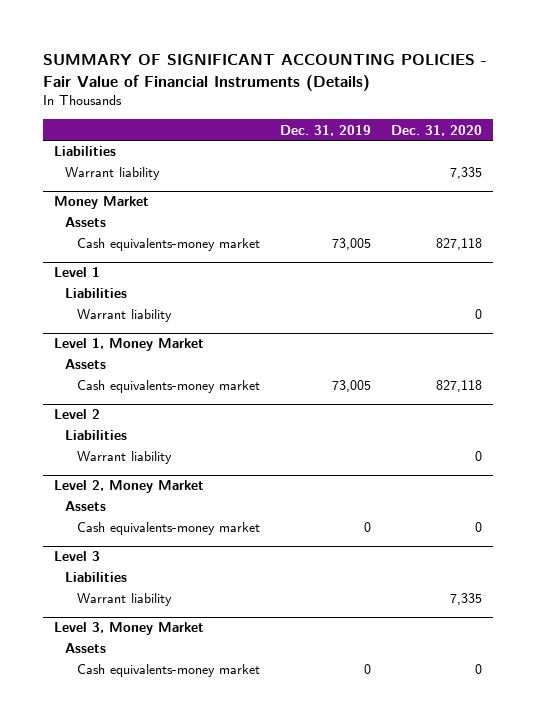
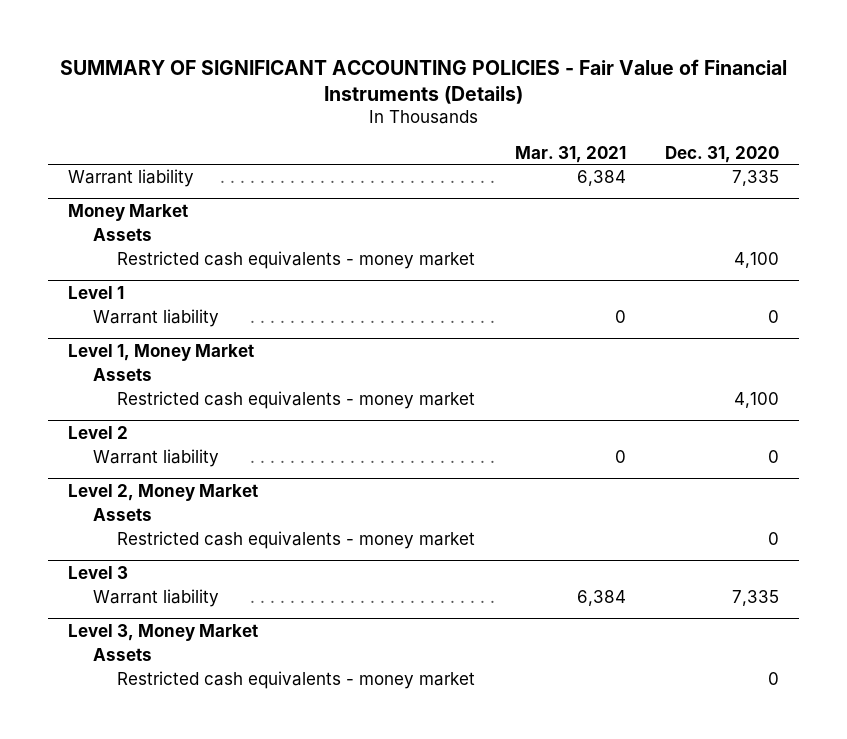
[280,124,372,136] Dec. 31, 2019 -> none
none -> [514,145,626,163] Mar. 31, 2021
[53,146,116,157] Liabilities -> none
[76,238,260,252] Cash equivalents-money market -> [116,251,475,270] Restricted cash equivalents - money market
[436,238,483,251] 827,118 -> [734,252,780,269] 4,100
[65,288,128,299] Liabilities -> none
[76,380,260,394] Cash equivalents-money market -> [116,391,475,410] Restricted cash equivalents - money market
[436,380,483,393] 827,118 -> [734,392,780,409] 4,100
[65,430,128,441] Liabilities -> none
[76,522,260,536] Cash equivalents-money market -> [116,531,475,550] Restricted cash equivalents - money market
[65,572,128,583] Liabilities -> none
[76,664,260,678] Cash equivalents-money market -> [116,671,475,690] Restricted cash equivalents - money market

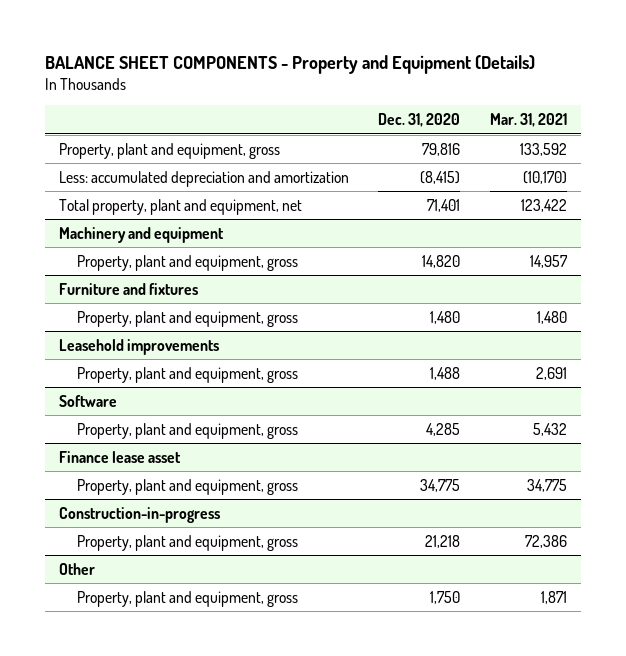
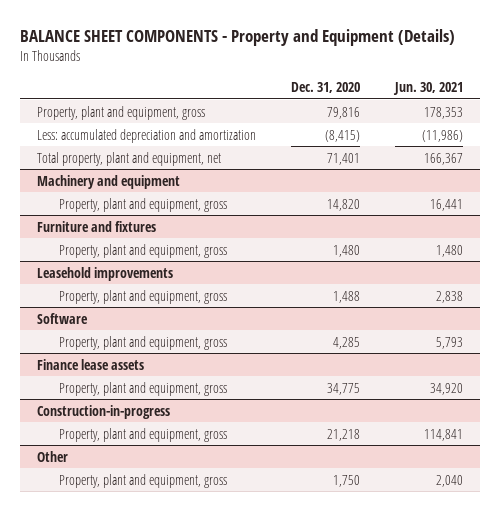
[489,112,567,127] Mar. 31, 2021 -> none
none -> [392,82,463,96] Jun. 30, 2021
[59,450,182,463] Finance lease asset -> [37,358,145,370] Finance lease assets

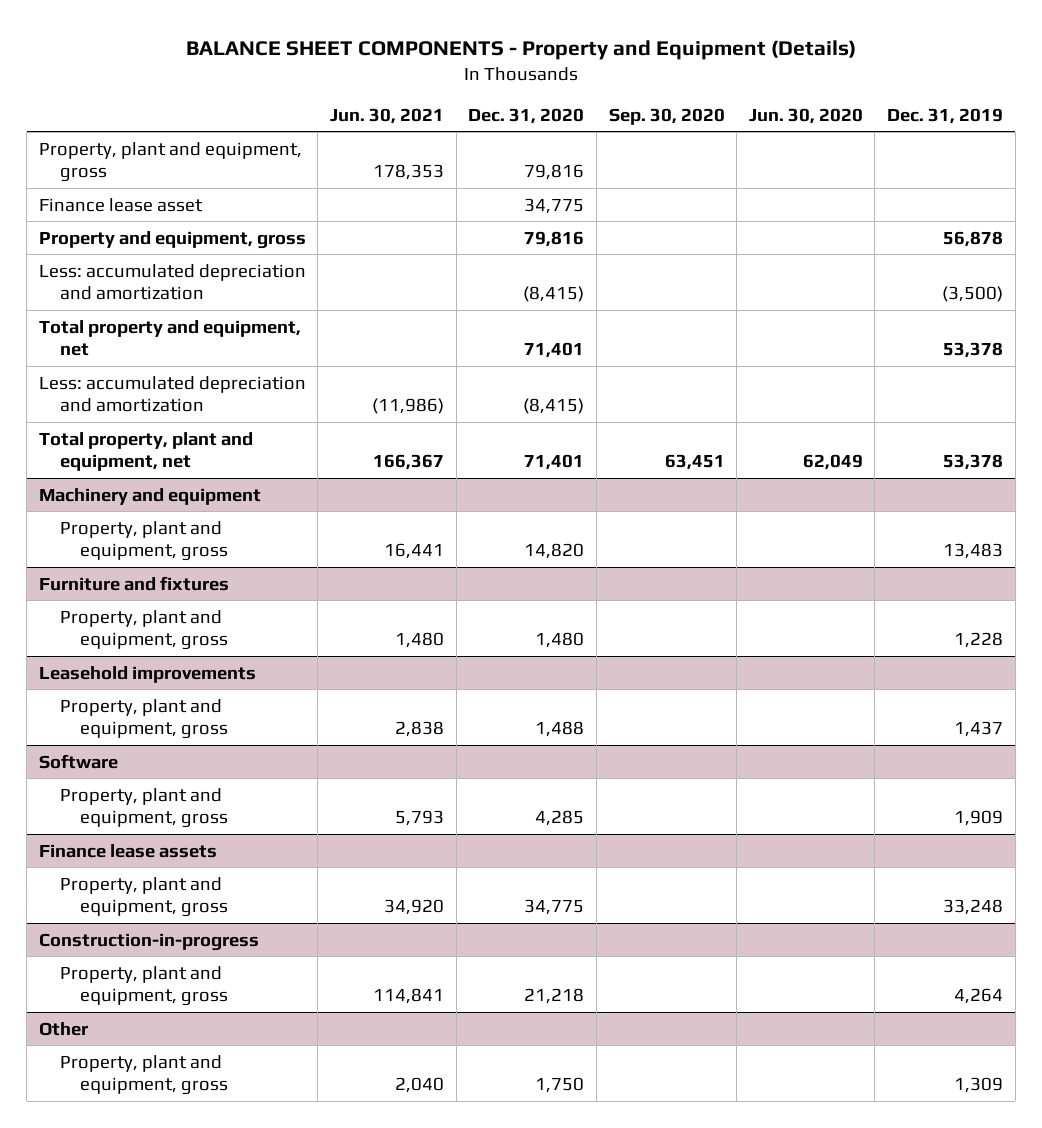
none -> [608,107,725,125] Sep. 30, 2020
none -> [748,107,863,124] Jun. 30, 2020
none -> [887,107,1004,124] Dec. 31, 2019
none -> [38,197,203,212] Finance lease asset
none -> [38,230,306,249] Property and equipment, gross
none -> [38,263,306,300] Less: accumulated depreciation and amortization
none -> [38,319,301,356] Total property and equipment, net

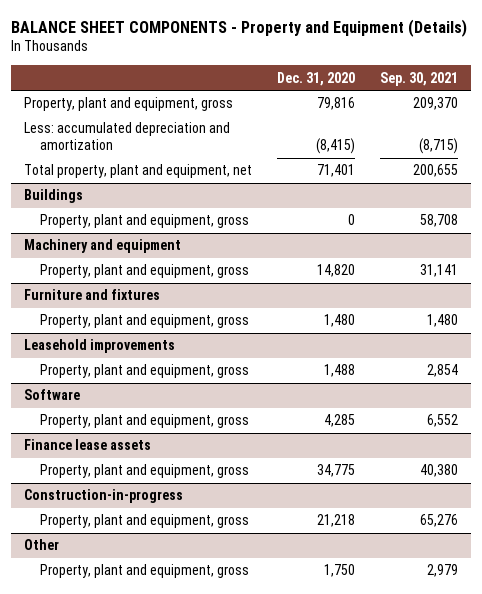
[330,107,445,124] Jun. 30, 2021 -> none
[608,107,725,125] Sep. 30, 2020 -> none
[748,107,863,124] Jun. 30, 2020 -> none
[887,107,1004,124] Dec. 31, 2019 -> none
none -> [380,71,459,86] Sep. 30, 2021
[38,197,203,212] Finance lease asset -> none
[38,230,306,249] Property and equipment, gross -> none
[38,319,301,356] Total property and equipment, net -> none
[38,375,306,412] Less: accumulated depreciation and amortization -> none
none -> [23,189,83,204] Buildings
none -> [39,214,249,229] Property, plant and equipment, gross

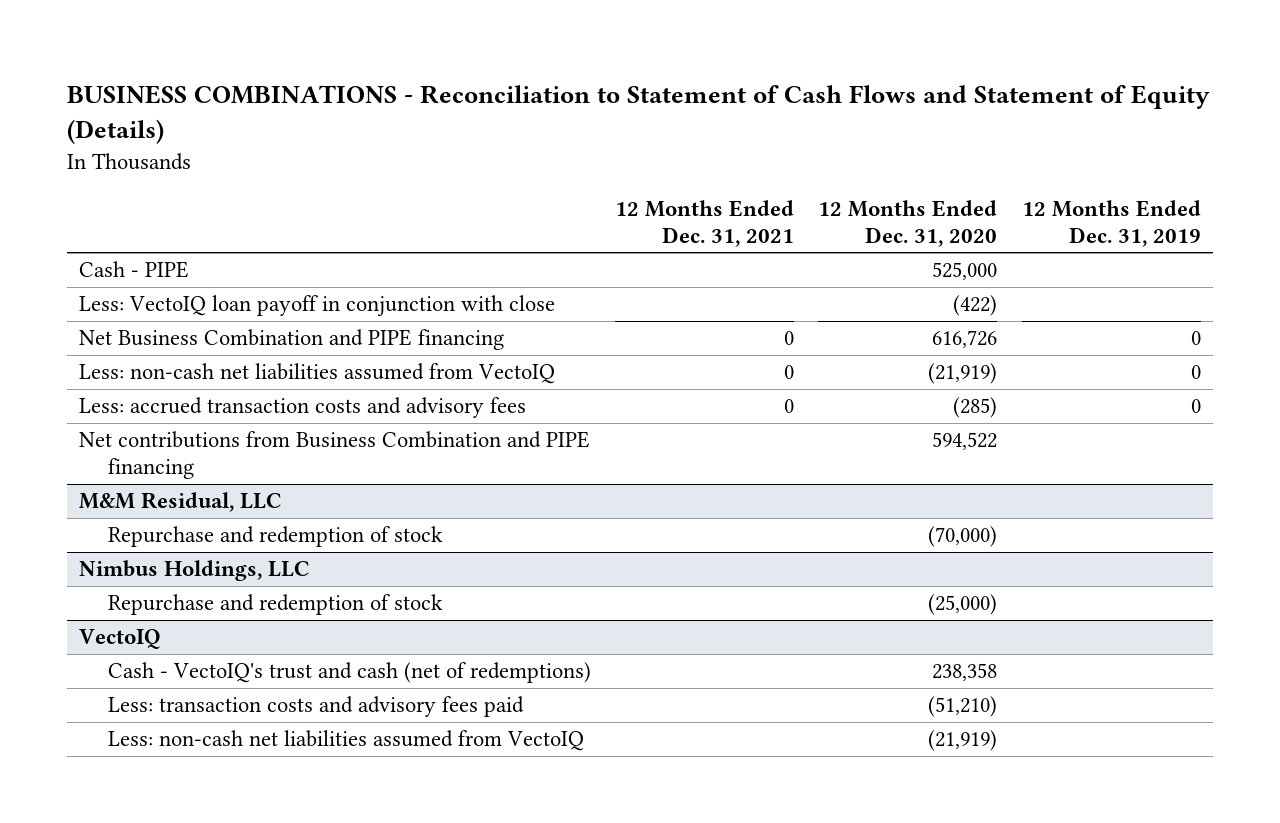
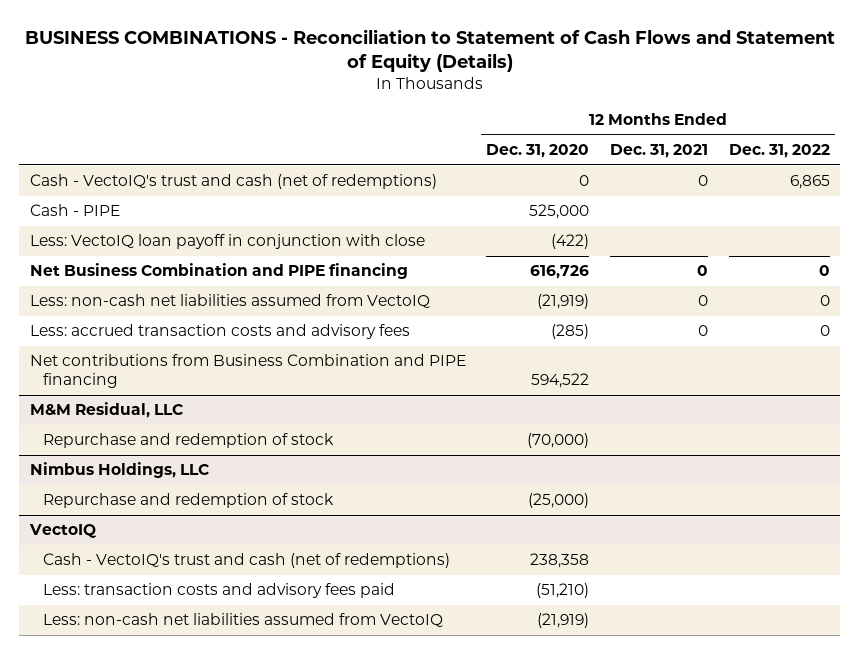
[1021,199,1201,247] 12 Months Ended Dec. 31, 2019 -> none
none -> [728,144,830,159] Dec. 31, 2022
none -> [29,174,437,190] Cash - VectoIQ's trust and cash (net of redemptions)

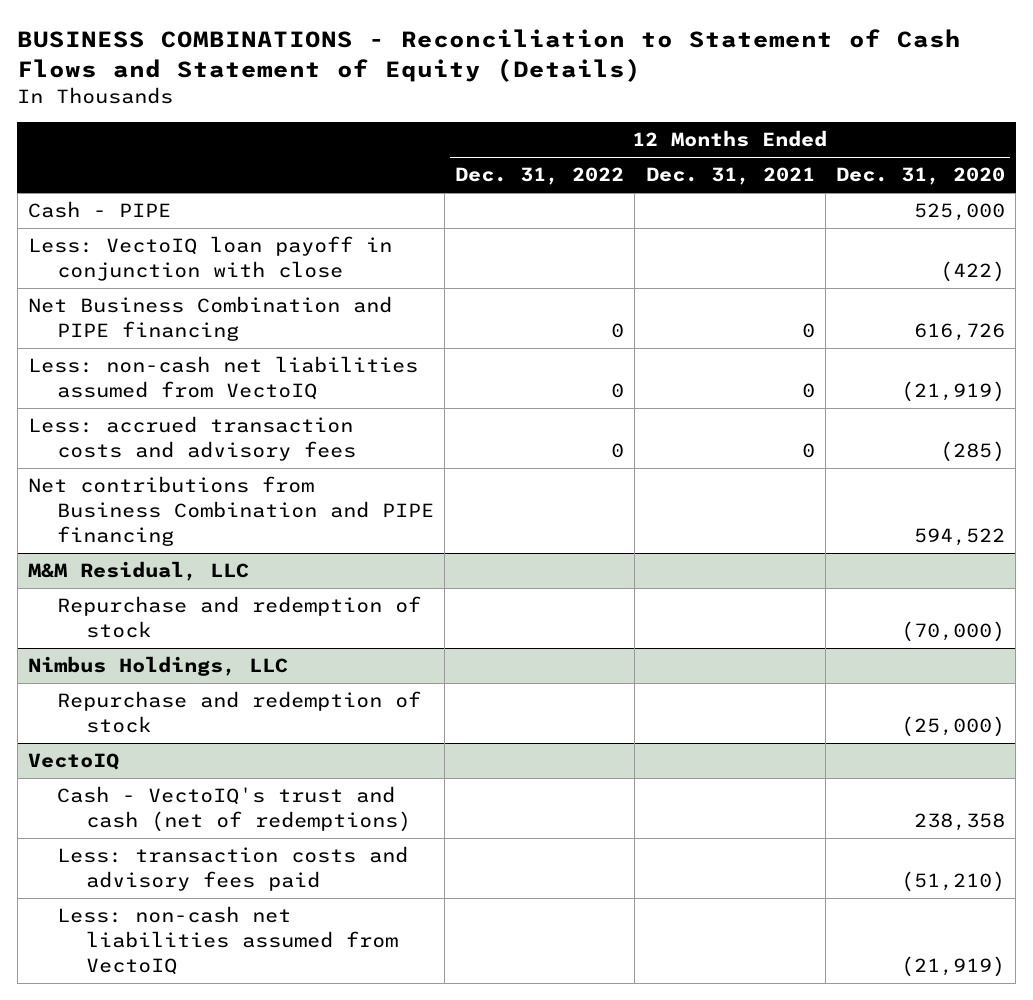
[29,174,437,190] Cash - VectoIQ's trust and cash (net of redemptions) -> none

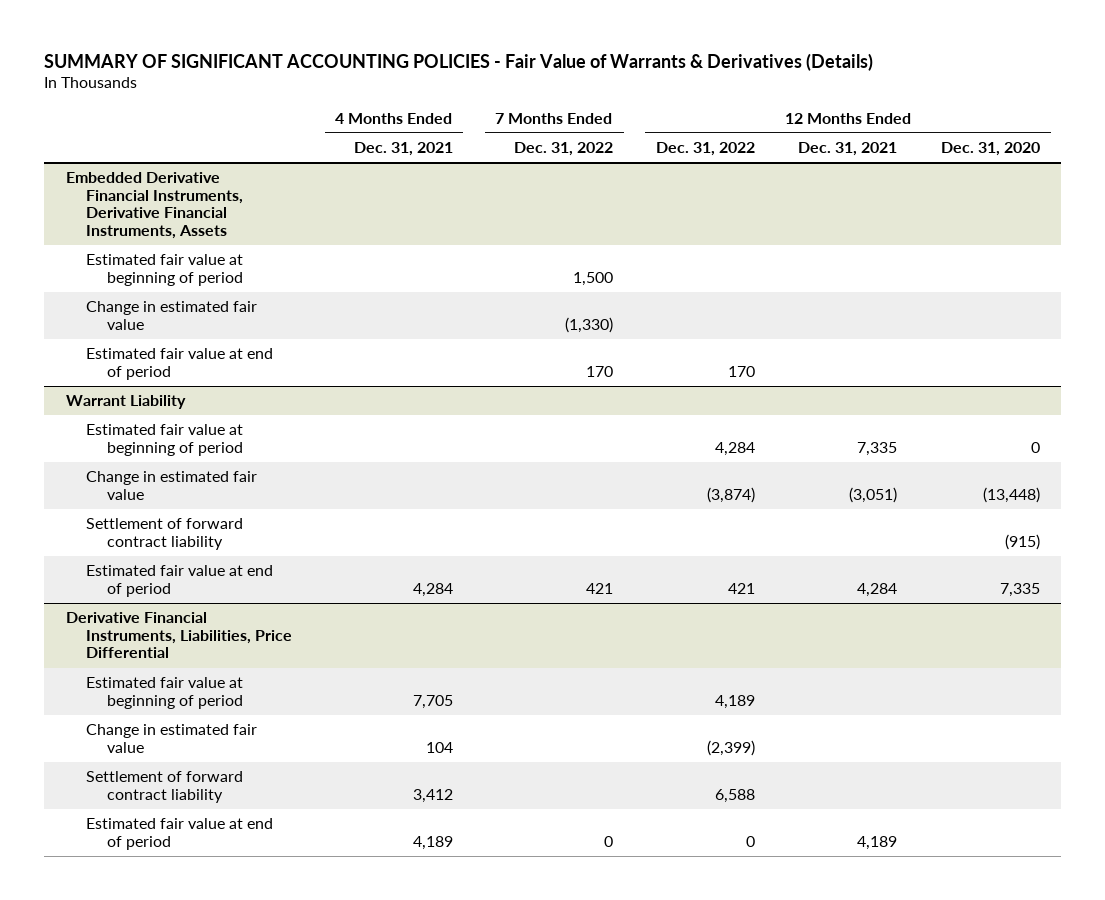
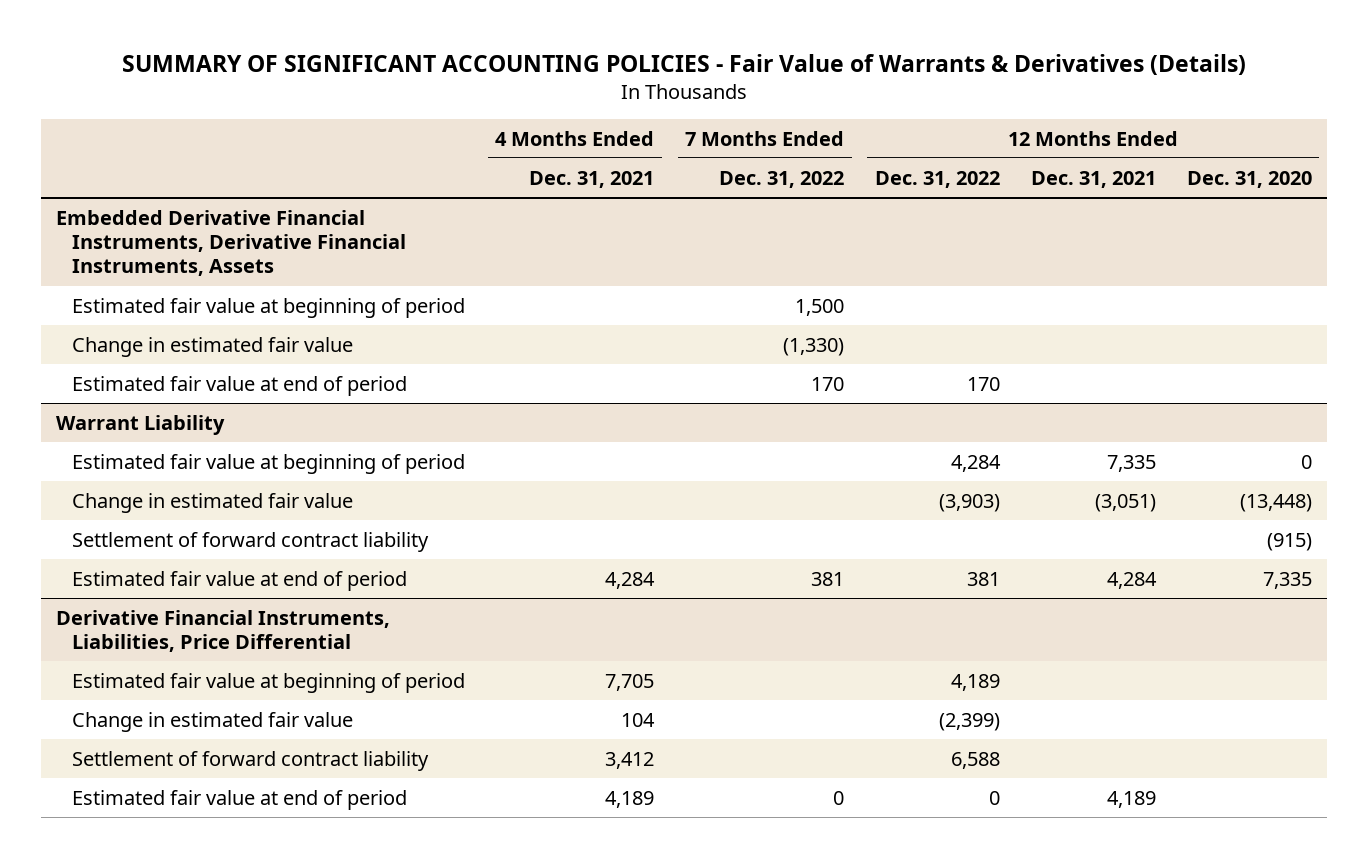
[707,486,756,503] (3,874) -> [939,493,1001,512] (3,903)
[585,582,613,594] 421 -> [811,571,845,586] 381
[728,582,756,594] 421 -> [967,571,1001,586] 381

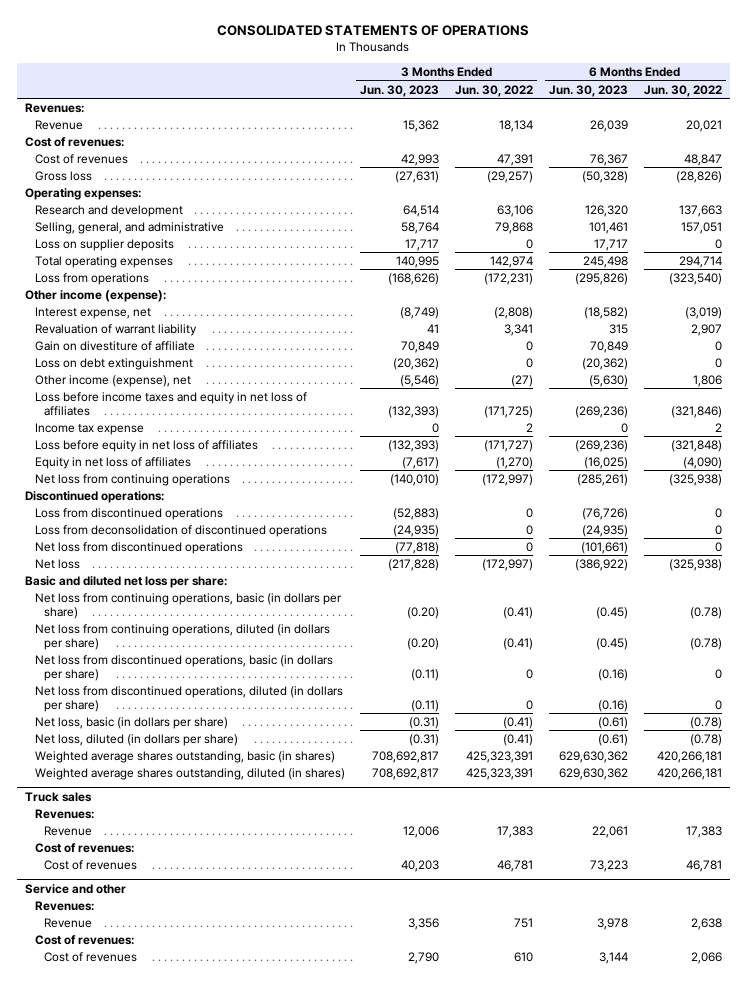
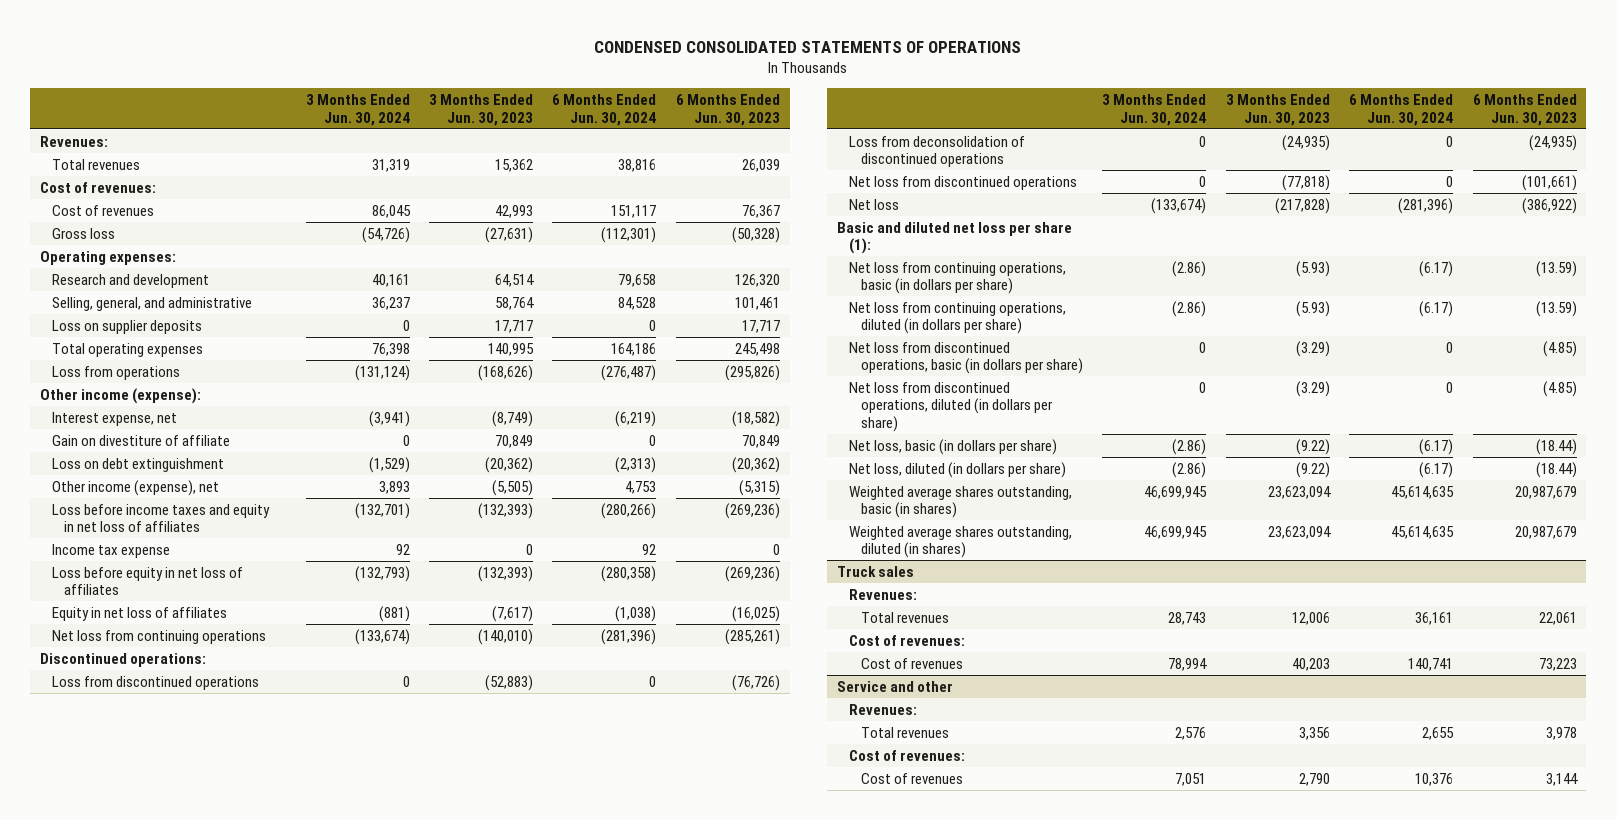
[217,25,530,37] CONSOLIDATED STATEMENTS OF OPERATIONS -> [594,41,1022,54] CONDENSED CONSOLIDATED STATEMENTS OF OPERATIONS
[455,84,534,97] Jun. 30, 2022 -> none
[643,84,722,97] Jun. 30, 2022 -> none
none -> [305,94,410,126] 3 Months Ended Jun. 30, 2024
none -> [552,94,657,126] 6 Months Ended Jun. 30, 2024
[34,119,83,130] Revenue -> [51,158,140,170] Total revenues
[34,323,197,336] Revaluation of warrant liability -> none
[400,374,440,387] (5,546) -> [492,479,534,496] (5,505)
[588,374,628,387] (5,630) -> [738,479,780,496] (5,315)
[24,575,227,588] Basic and diluted net loss per share: -> [836,221,1072,255] Basic and diluted net loss per share (1):
[407,606,440,619] (0.20) -> [1295,260,1330,277] (5.93)
[595,606,628,619] (0.45) -> [1535,260,1577,277] (13.59)
[407,637,440,650] (0.20) -> [1295,300,1330,317] (5.93)
[595,637,628,650] (0.45) -> [1535,300,1577,317] (13.59)
[411,668,440,681] (0.11) -> [1295,340,1330,357] (3.29)
[597,668,628,681] (0.16) -> [1542,340,1577,357] (4.85)
[411,699,440,712] (0.11) -> [1295,380,1330,397] (3.29)
[597,699,628,712] (0.16) -> [1542,380,1577,397] (4.85)
[409,716,440,729] (0.31) -> [1295,438,1330,455] (9.22)
[597,716,628,729] (0.61) -> [1535,438,1577,455] (18.44)
[409,733,440,746] (0.31) -> [1295,461,1330,478] (9.22)
[597,733,628,746] (0.61) -> [1535,461,1577,478] (18.44)
[372,750,440,763] 708,692,817 -> [1267,485,1331,499] 23,623,094
[558,750,628,763] 629,630,362 -> [1514,485,1577,499] 20,987,679
[372,767,440,780] 708,692,817 -> [1267,525,1331,539] 23,623,094
[558,767,628,780] 629,630,362 -> [1514,525,1577,539] 20,987,679
[44,825,93,836] Revenue -> [860,611,949,623] Total revenues
[44,917,93,928] Revenue -> [860,726,949,738] Total revenues

